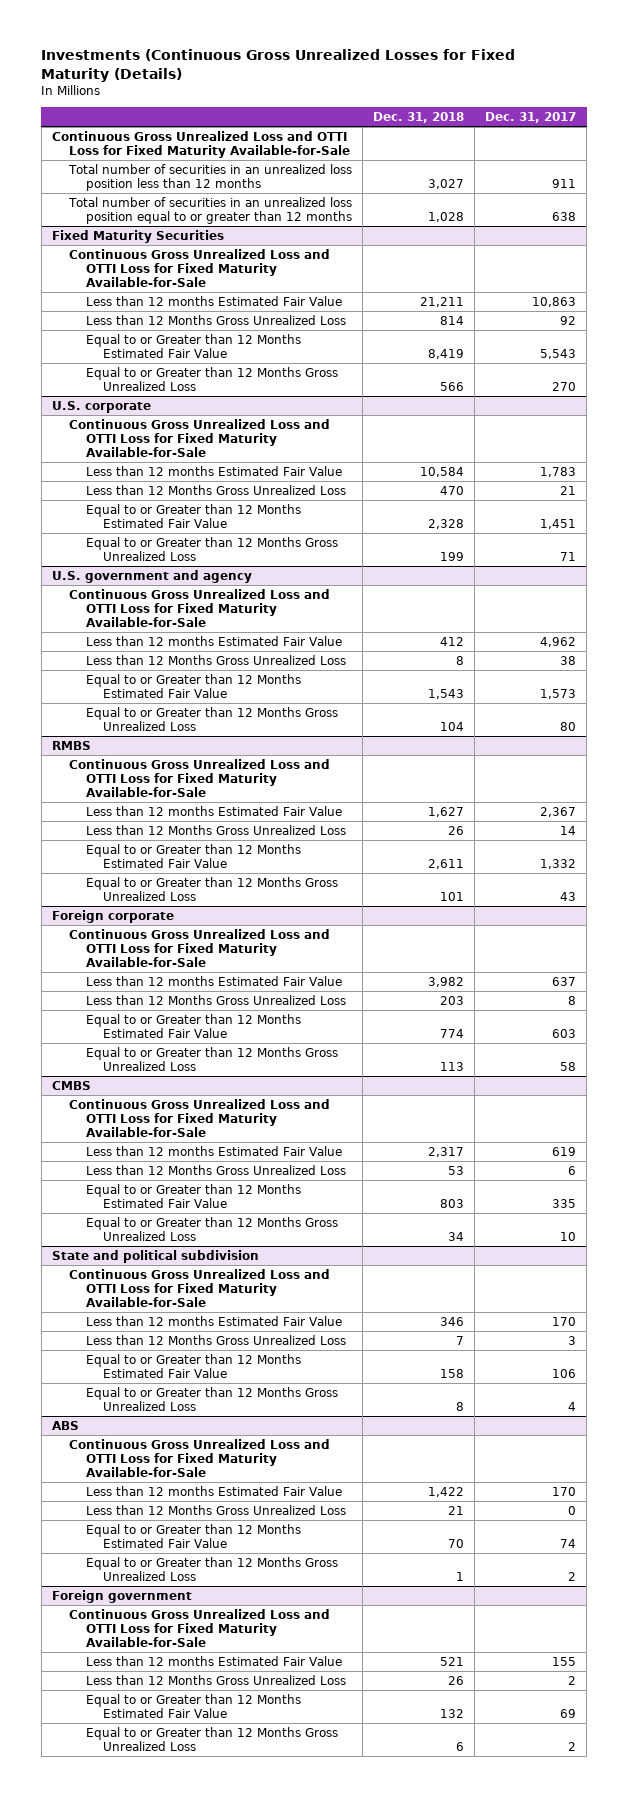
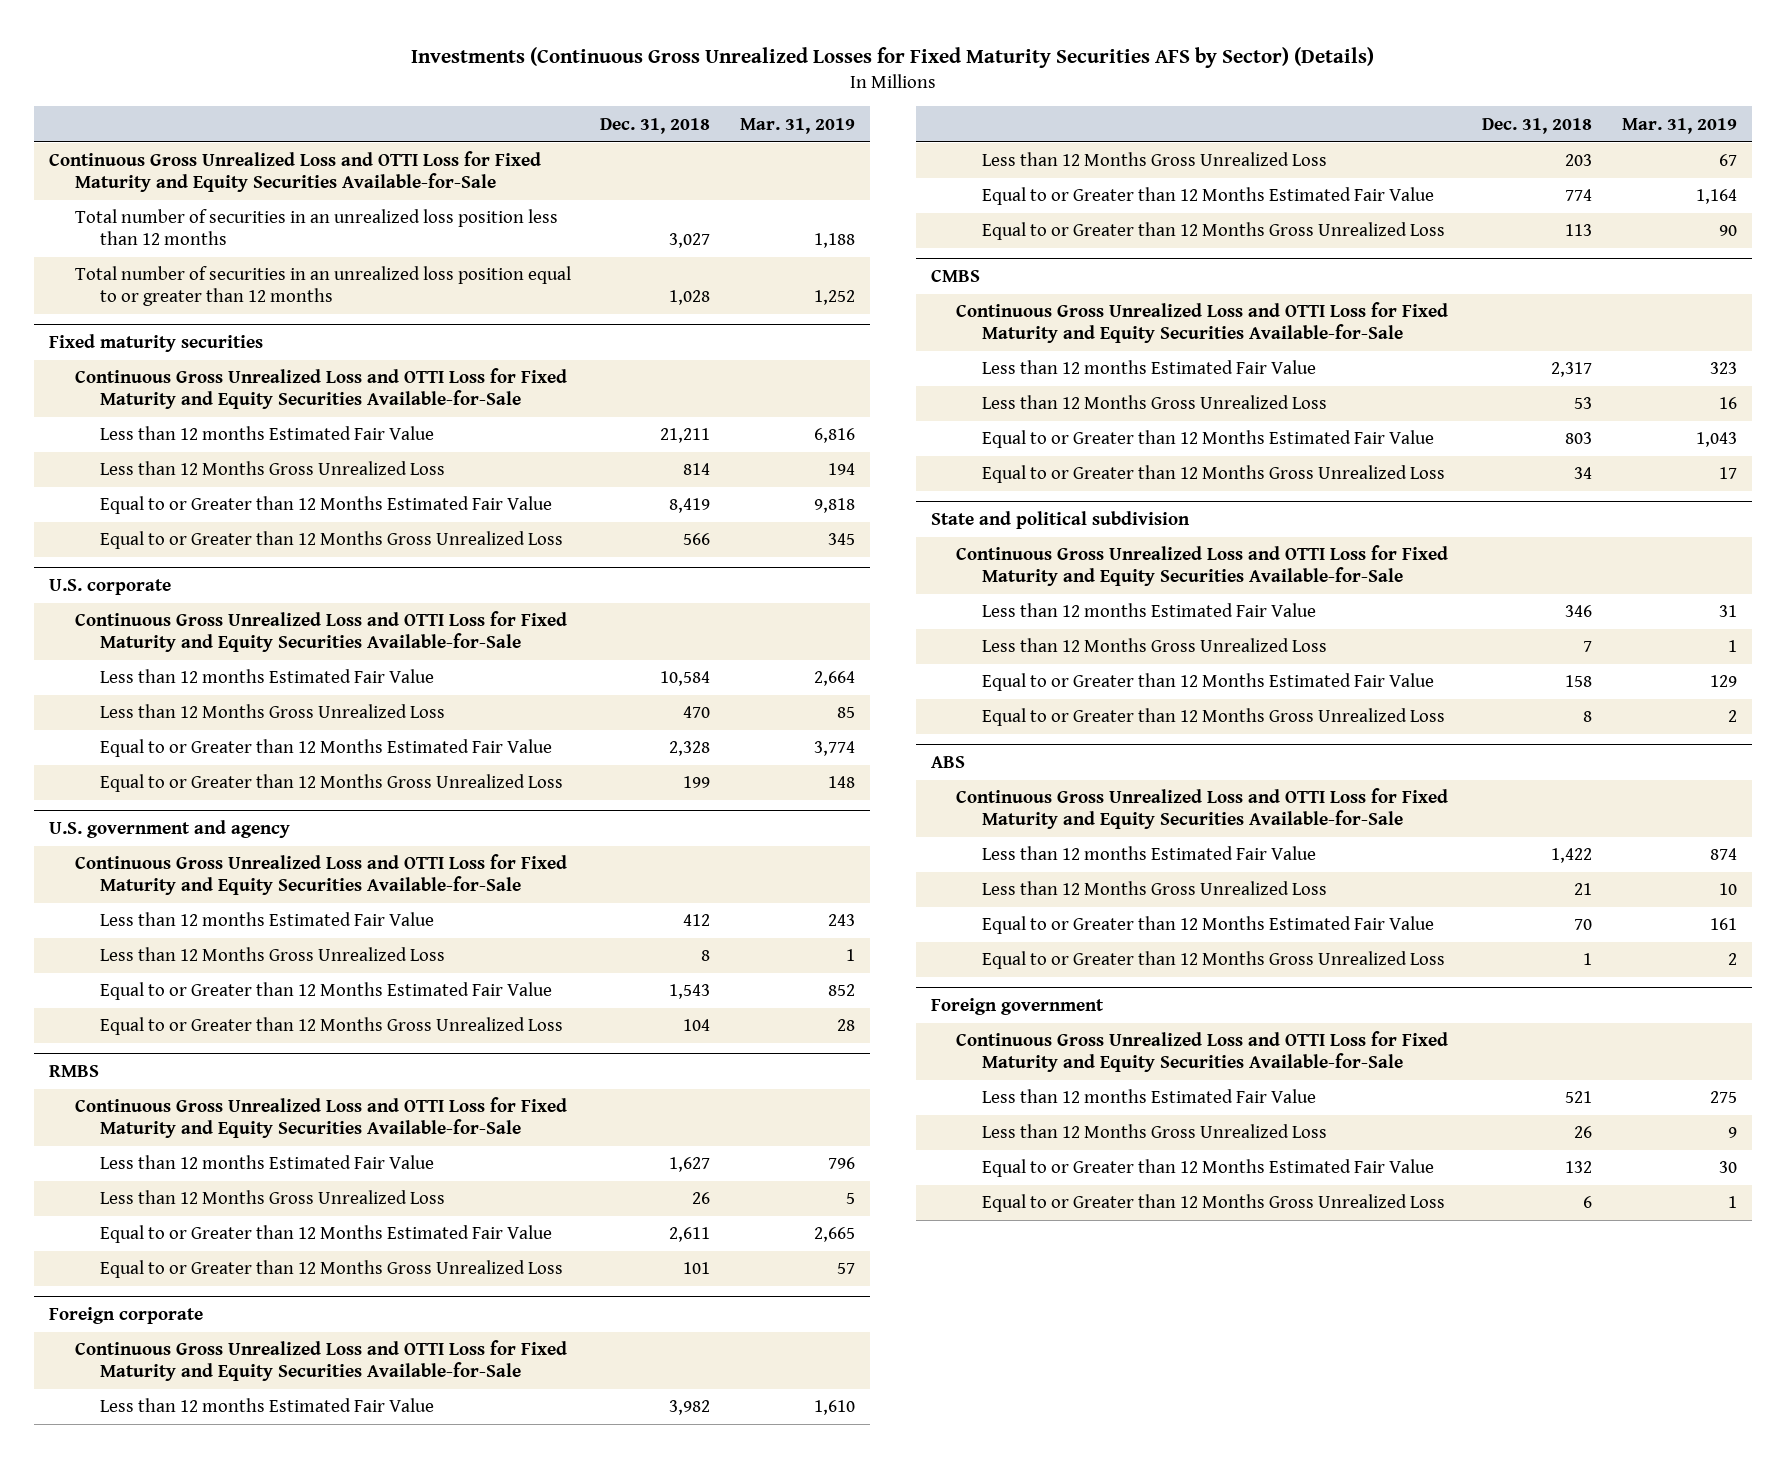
[41,49,516,82] Investments (Continuous Gross Unrealized Losses for Fixed Maturity (Details) -> [411,47,1375,69] Investments (Continuous Gross Unrealized Losses for Fixed Maturity Securities AFS by Sector) (Details)
[484,112,576,124] Dec. 31, 2017 -> none
none -> [740,117,856,134] Mar. 31, 2019
[51,130,350,159] Continuous Gross Unrealized Loss and OTTI Loss for Fixed Maturity Available-for-Sale -> [49,151,542,192] Continuous Gross Unrealized Loss and OTTI Loss for Fixed Maturity and Equity Securities Available-for-Sale
[51,229,224,243] Fixed Maturity Securities -> [49,334,264,353] Fixed maturity securities
[68,248,330,288] Continuous Gross Unrealized Loss and OTTI Loss for Fixed Maturity Available-for-Sale -> [74,368,567,409] Continuous Gross Unrealized Loss and OTTI Loss for Fixed Maturity and Equity Securities Available-for-Sale
[68,418,330,458] Continuous Gross Unrealized Loss and OTTI Loss for Fixed Maturity Available-for-Sale -> [74,611,567,652] Continuous Gross Unrealized Loss and OTTI Loss for Fixed Maturity and Equity Securities Available-for-Sale
[68,588,330,628] Continuous Gross Unrealized Loss and OTTI Loss for Fixed Maturity Available-for-Sale -> [74,854,567,895] Continuous Gross Unrealized Loss and OTTI Loss for Fixed Maturity and Equity Securities Available-for-Sale
[68,758,330,798] Continuous Gross Unrealized Loss and OTTI Loss for Fixed Maturity Available-for-Sale -> [74,1097,567,1138] Continuous Gross Unrealized Loss and OTTI Loss for Fixed Maturity and Equity Securities Available-for-Sale
[68,928,330,968] Continuous Gross Unrealized Loss and OTTI Loss for Fixed Maturity Available-for-Sale -> [74,1340,567,1381] Continuous Gross Unrealized Loss and OTTI Loss for Fixed Maturity and Equity Securities Available-for-Sale
[68,1098,330,1138] Continuous Gross Unrealized Loss and OTTI Loss for Fixed Maturity Available-for-Sale -> [956,302,1449,343] Continuous Gross Unrealized Loss and OTTI Loss for Fixed Maturity and Equity Securities Available-for-Sale
[68,1268,330,1308] Continuous Gross Unrealized Loss and OTTI Loss for Fixed Maturity Available-for-Sale -> [956,545,1449,586] Continuous Gross Unrealized Loss and OTTI Loss for Fixed Maturity and Equity Securities Available-for-Sale
[68,1438,330,1478] Continuous Gross Unrealized Loss and OTTI Loss for Fixed Maturity Available-for-Sale -> [956,788,1449,829] Continuous Gross Unrealized Loss and OTTI Loss for Fixed Maturity and Equity Securities Available-for-Sale
[68,1608,330,1648] Continuous Gross Unrealized Loss and OTTI Loss for Fixed Maturity Available-for-Sale -> [956,1031,1449,1072] Continuous Gross Unrealized Loss and OTTI Loss for Fixed Maturity and Equity Securities Available-for-Sale

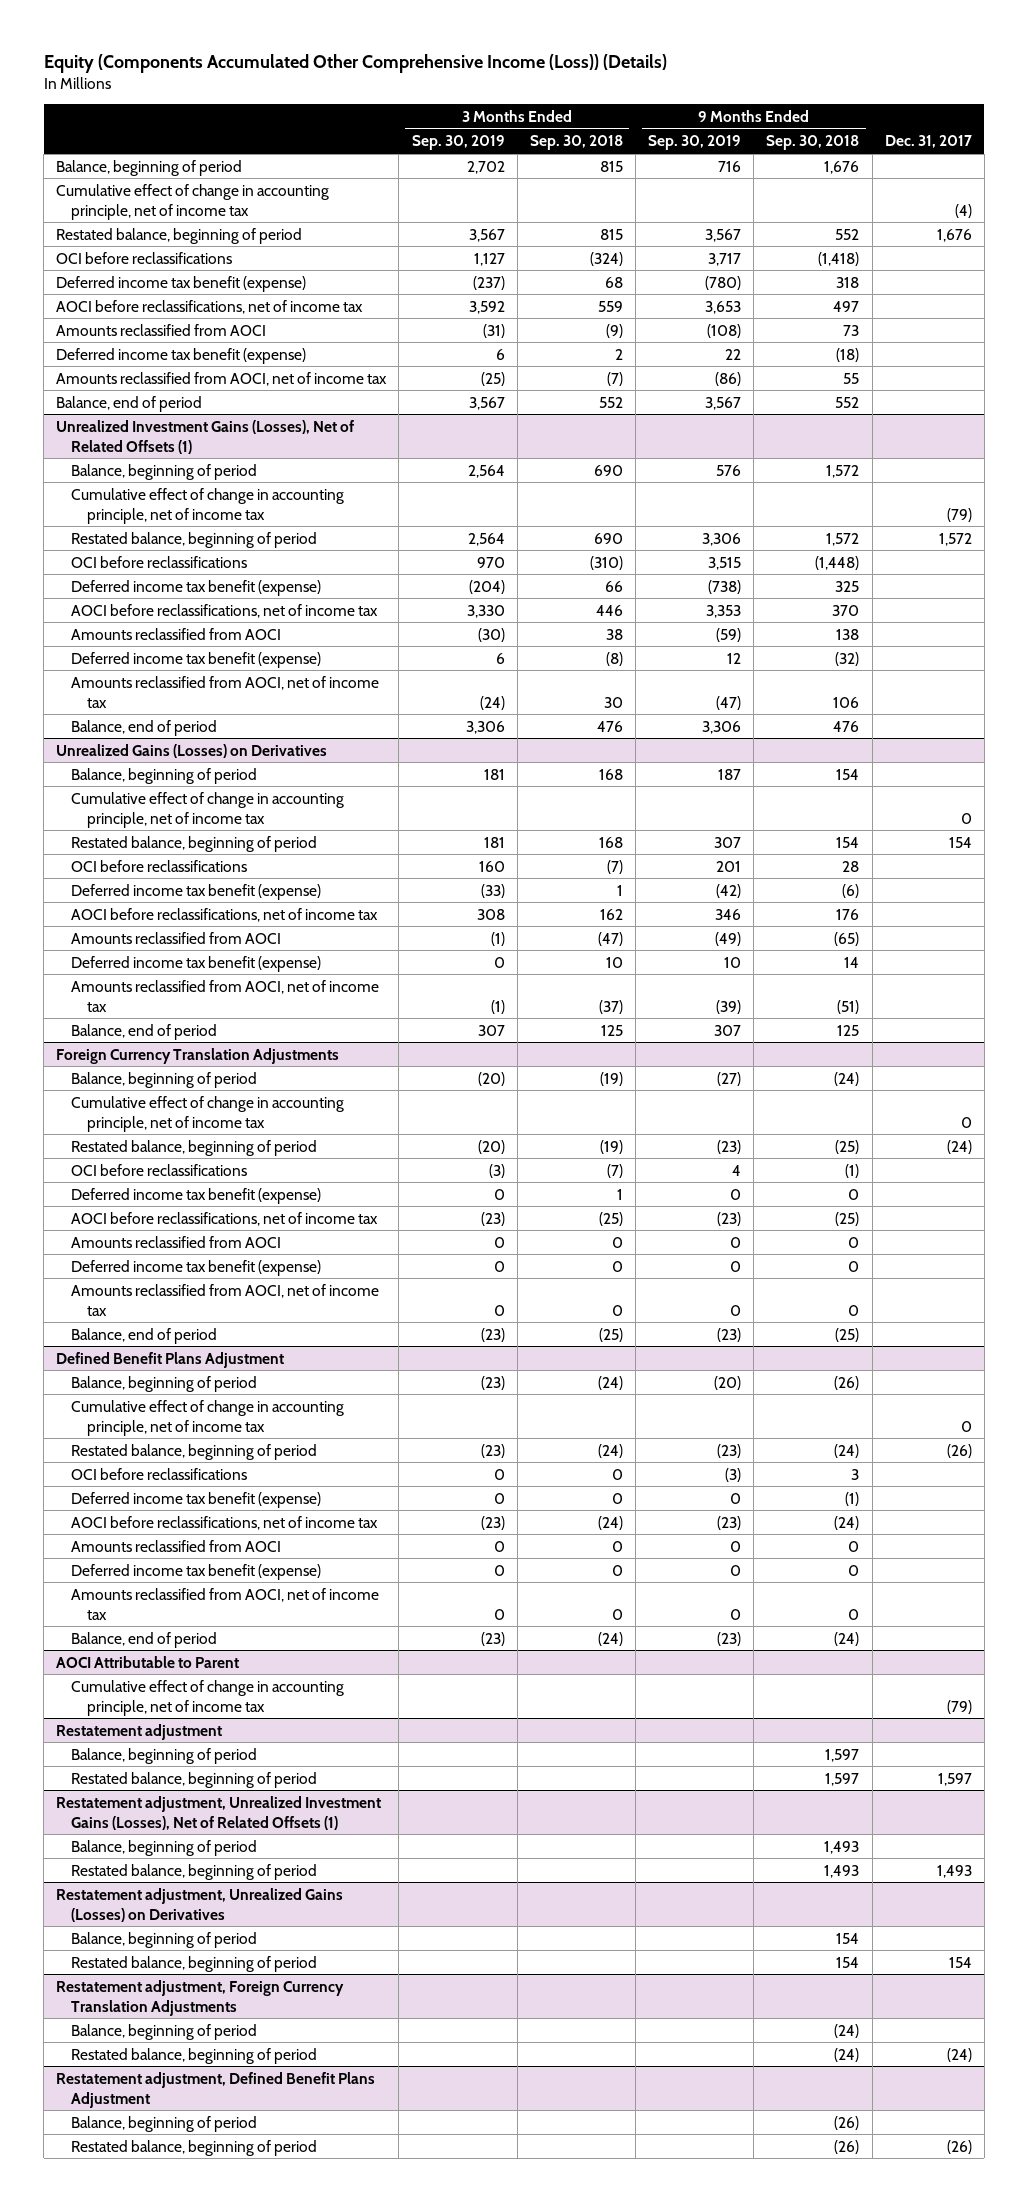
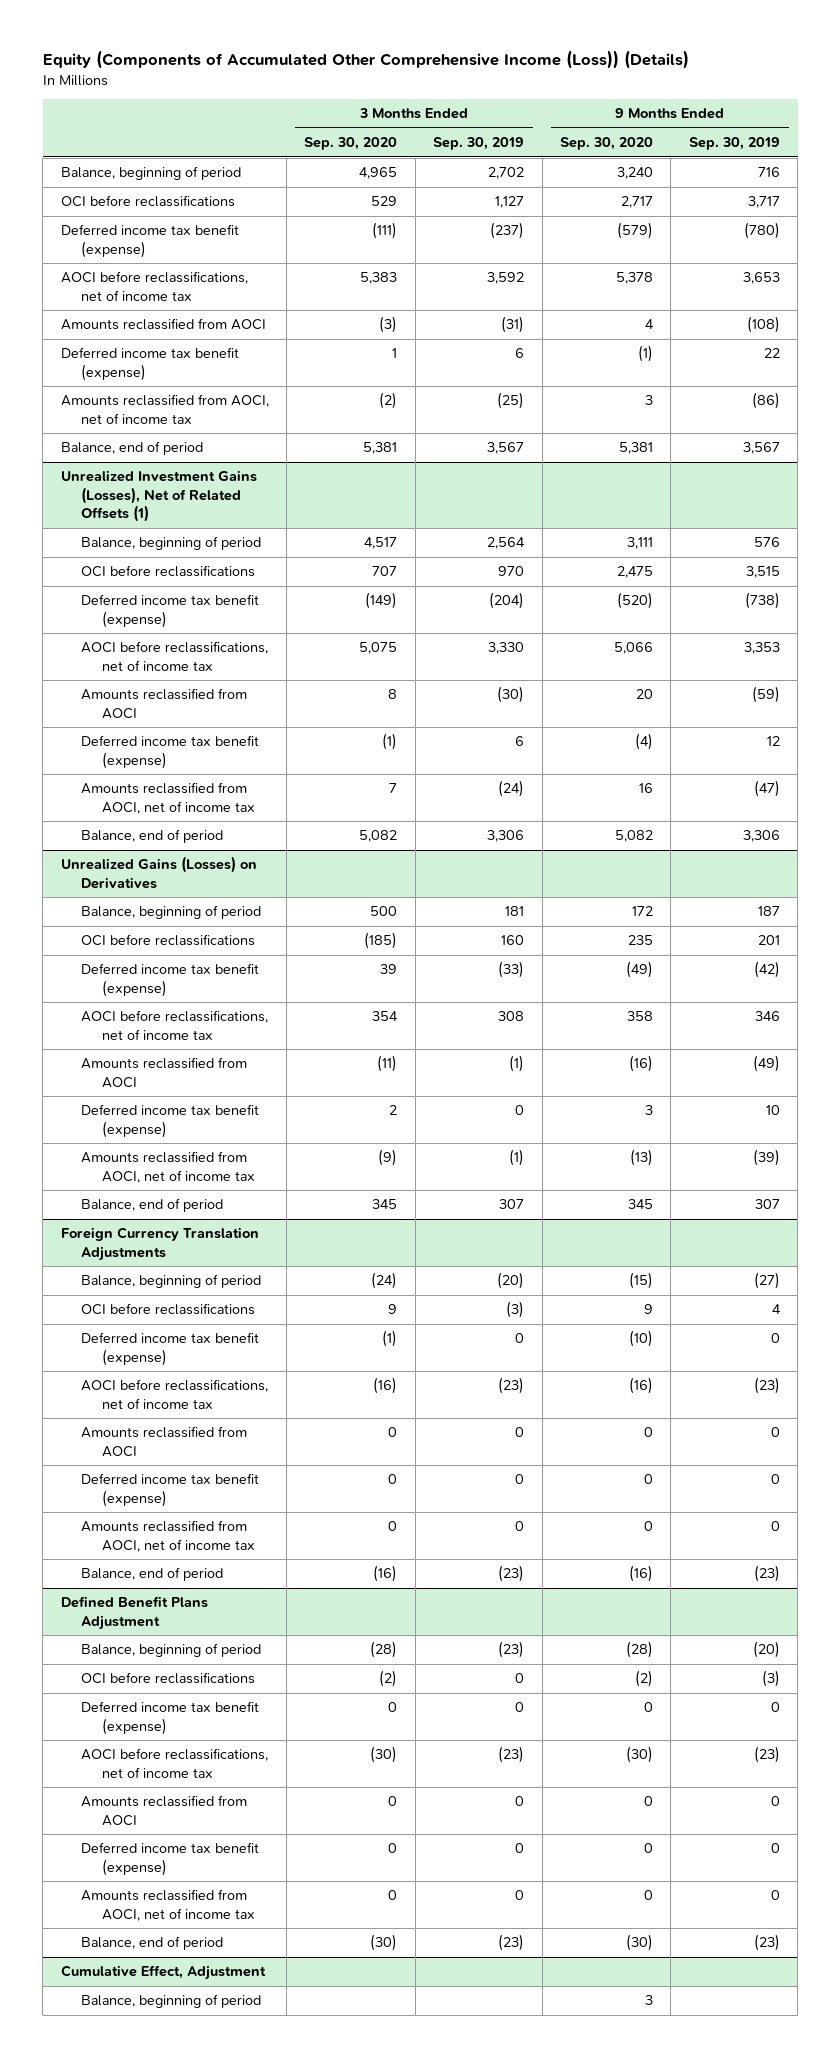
[43,53,667,73] Equity (Components Accumulated Other Comprehensive Income (Loss)) (Details) -> [42,50,689,70] Equity (Components of Accumulated Other Comprehensive Income (Loss)) (Details)
[529,135,623,151] Sep. 30, 2018 -> none
[766,135,860,151] Sep. 30, 2018 -> none
[884,135,972,149] Dec. 31, 2017 -> none
none -> [304,137,398,151] Sep. 30, 2020
none -> [559,137,653,151] Sep. 30, 2020
[56,183,330,220] Cumulative effect of change in accounting principle, net of income tax -> none
[56,227,303,244] Restated balance, beginning of period -> none
[71,487,345,524] Cumulative effect of change in accounting principle, net of income tax -> none
[71,531,318,548] Restated balance, beginning of period -> none
[71,791,345,828] Cumulative effect of change in accounting principle, net of income tax -> none
[71,835,318,852] Restated balance, beginning of period -> none
[71,1095,345,1132] Cumulative effect of change in accounting principle, net of income tax -> none
[71,1139,318,1156] Restated balance, beginning of period -> none
[71,1399,345,1436] Cumulative effect of change in accounting principle, net of income tax -> none
[71,1443,318,1460] Restated balance, beginning of period -> none
[56,1655,240,1668] AOCI Attributable to Parent -> none
[71,1679,345,1716] Cumulative effect of change in accounting principle, net of income tax -> none
[56,1723,223,1740] Restatement adjustment -> none
[71,1747,258,1764] Balance, beginning of period -> none
[71,1771,318,1788] Restated balance, beginning of period -> none
[56,1795,382,1830] Restatement adjustment, Unrealized Investment Gains (Losses), Net of Related Offsets (1) -> none
[71,1839,258,1856] Balance, beginning of period -> none
[71,1863,318,1880] Restated balance, beginning of period -> none
[56,1887,344,1922] Restatement adjustment, Unrealized Gains (Losses) on Derivatives -> none
[71,1931,258,1948] Balance, beginning of period -> none
[71,1955,318,1972] Restated balance, beginning of period -> none
[56,1979,345,2016] Restatement adjustment, Foreign Currency Translation Adjustments -> none
[71,2023,258,2040] Balance, beginning of period -> none
[71,2047,318,2064] Restated balance, beginning of period -> none
[56,2071,376,2108] Restatement adjustment, Defined Benefit Plans Adjustment -> none
none -> [60,1965,266,1981] Cumulative Effect, Adjustment
[71,2139,318,2156] Restated balance, beginning of period -> none

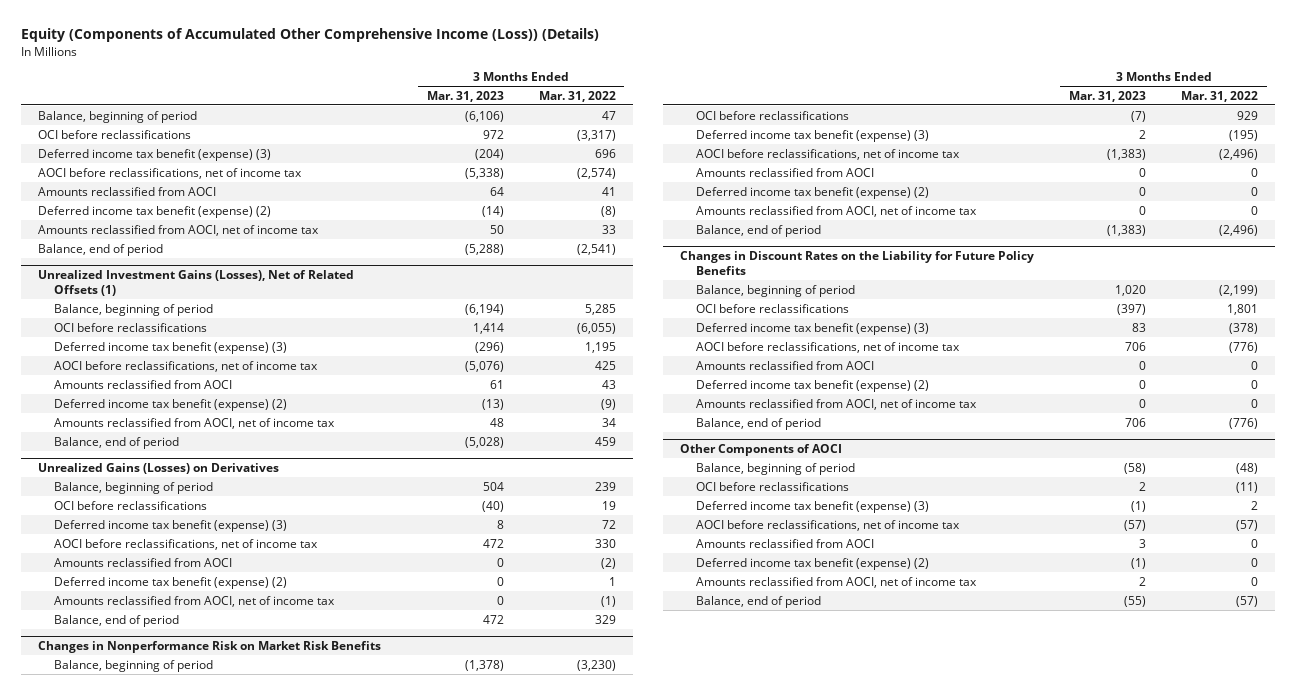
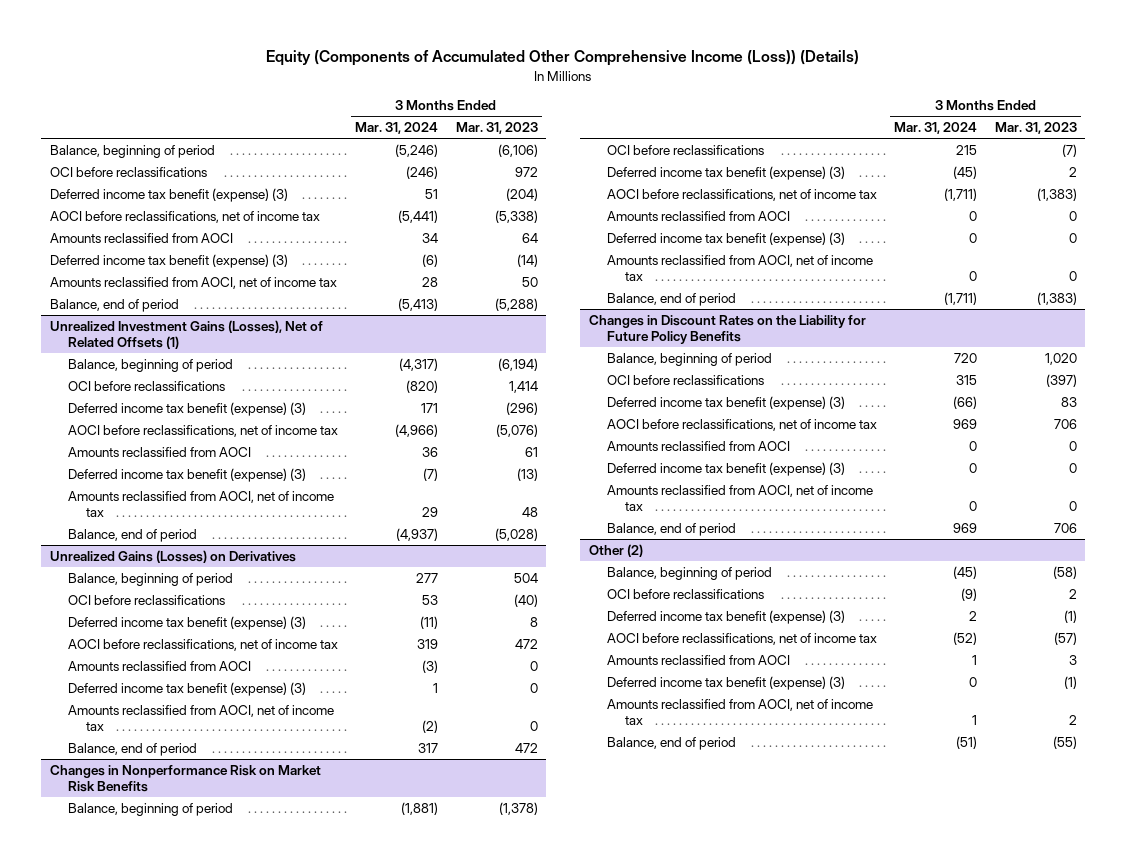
[538,90,616,102] Mar. 31, 2022 -> none
none -> [355,122,439,135] Mar. 31, 2024
[38,205,272,218] Deferred income tax benefit (expense) (2) -> [49,253,288,268] Deferred income tax benefit (expense) (3)
[53,398,287,411] Deferred income tax benefit (expense) (2) -> [67,467,306,482] Deferred income tax benefit (expense) (3)
[53,576,287,589] Deferred income tax benefit (expense) (2) -> [67,681,306,696] Deferred income tax benefit (expense) (3)
[696,186,930,199] Deferred income tax benefit (expense) (2) -> [607,231,846,246] Deferred income tax benefit (expense) (3)
[696,379,930,392] Deferred income tax benefit (expense) (2) -> [607,461,846,476] Deferred income tax benefit (expense) (3)
[680,444,843,457] Other Components of AOCI -> [589,543,644,557] Other (2)
[696,557,930,570] Deferred income tax benefit (expense) (2) -> [607,675,846,690] Deferred income tax benefit (expense) (3)

